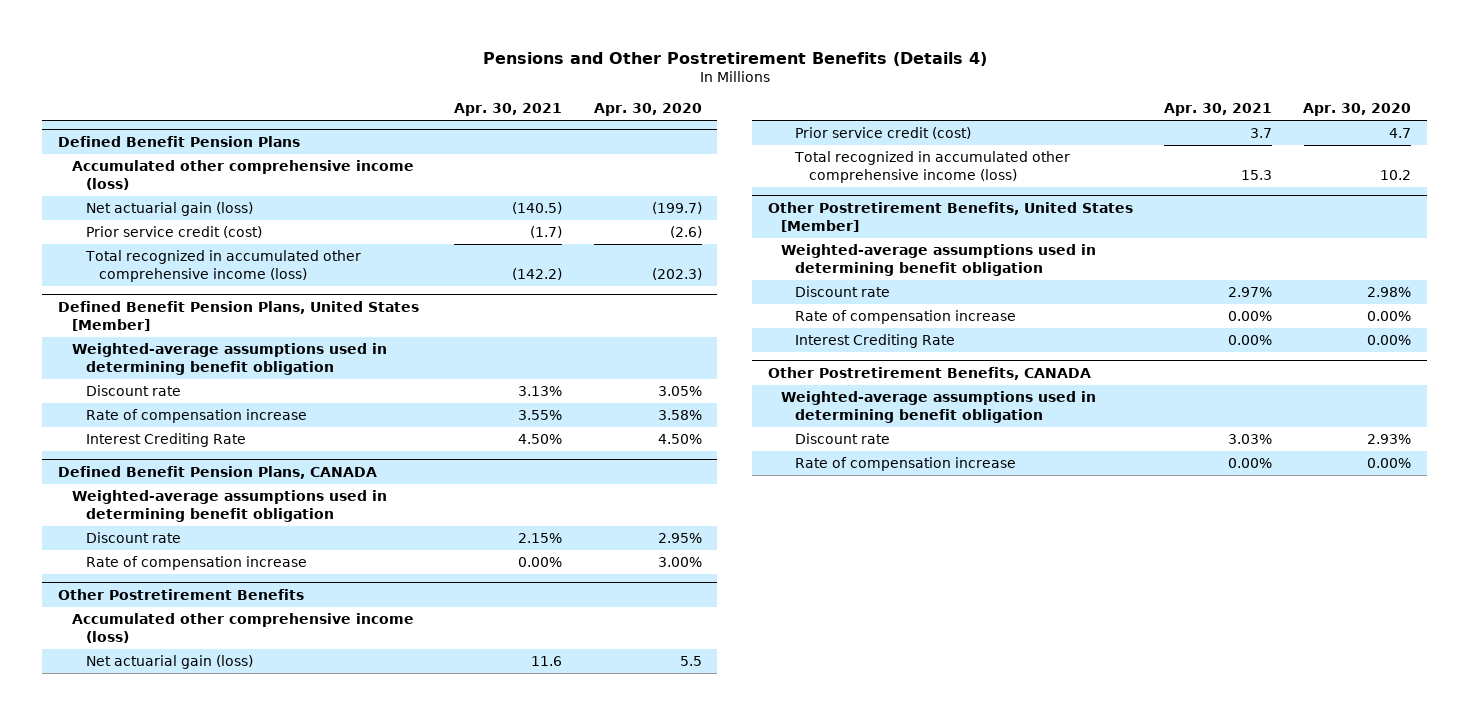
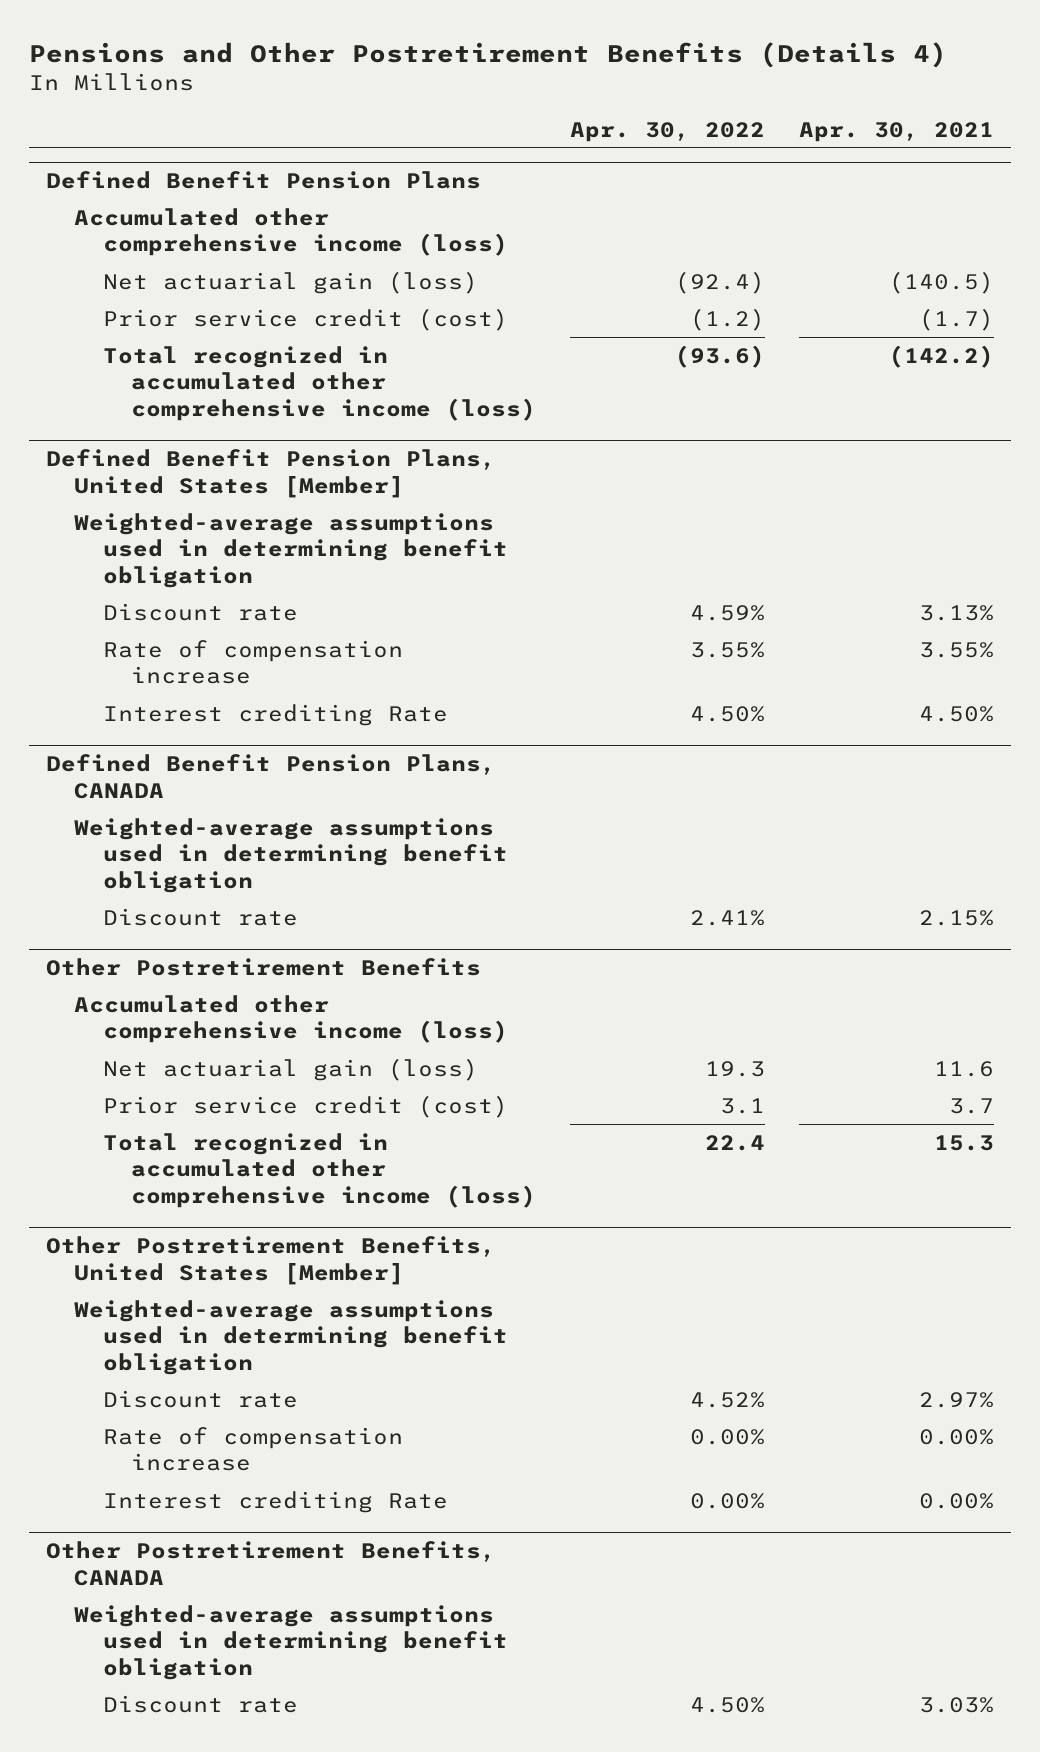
[593,103,702,117] Apr. 30, 2020 -> none
none -> [569,121,765,142] Apr. 30, 2022
[85,432,246,447] Interest Crediting Rate -> [102,703,448,726] Interest crediting Rate
[85,555,307,570] Rate of compensation increase -> none
[795,333,956,348] Interest Crediting Rate -> [102,1490,448,1513] Interest crediting Rate
[795,456,1017,471] Rate of compensation increase -> none

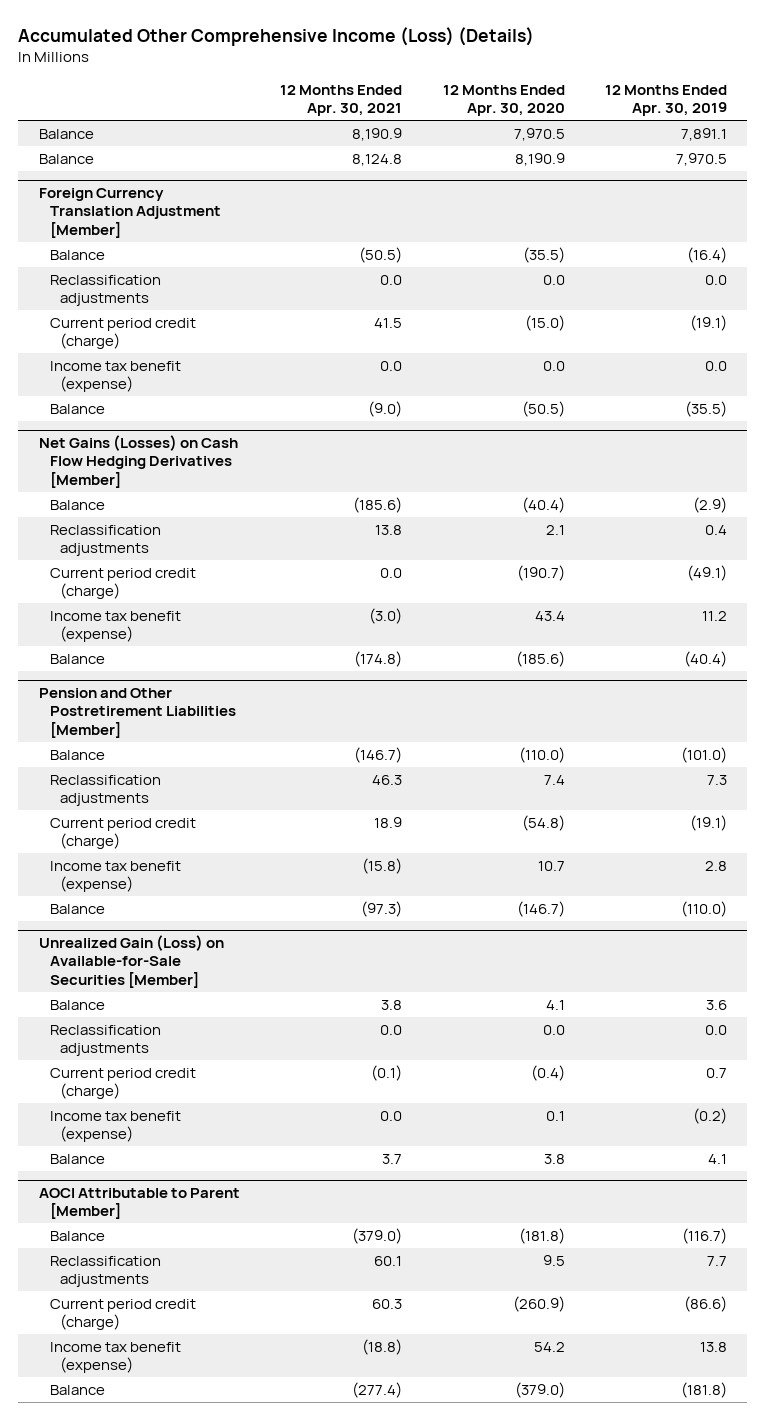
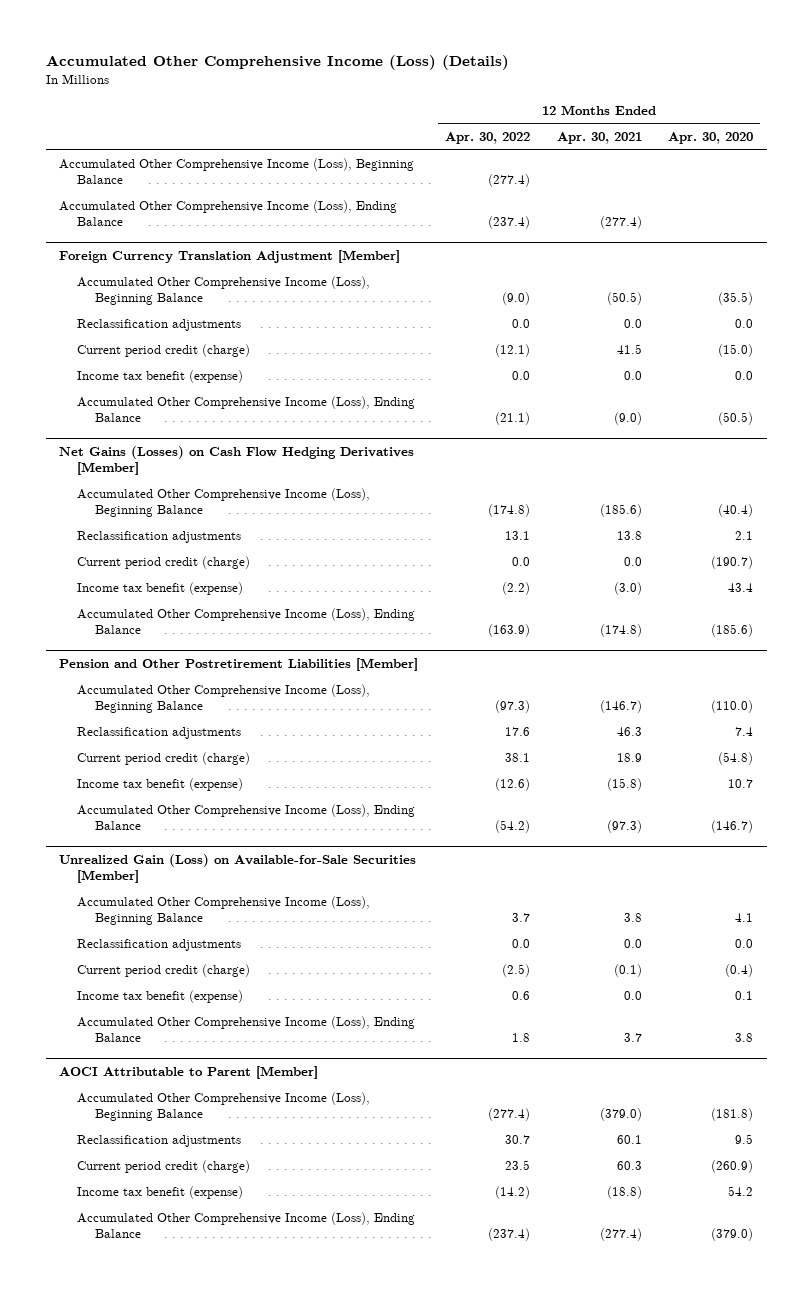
[605,84,728,117] 12 Months Ended Apr. 30, 2019 -> none
none -> [444,131,530,144] Apr. 30, 2022
[38,128,94,139] Balance -> none
[38,153,94,164] Balance -> none
none -> [59,157,415,184] Accumulated Other Comprehensive Income (Loss), Beginning Balance
none -> [59,199,398,226] Accumulated Other Comprehensive Income (Loss), Ending Balance
[49,249,105,260] Balance -> [76,275,370,305] Accumulated Other Comprehensive Income (Loss), Beginning Balance
[49,403,105,414] Balance -> [76,395,415,422] Accumulated Other Comprehensive Income (Loss), Ending Balance
[49,499,105,510] Balance -> [76,487,370,517] Accumulated Other Comprehensive Income (Loss), Beginning Balance
[49,653,105,664] Balance -> [76,607,415,634] Accumulated Other Comprehensive Income (Loss), Ending Balance
[49,749,105,760] Balance -> [76,683,370,713] Accumulated Other Comprehensive Income (Loss), Beginning Balance
[49,903,105,914] Balance -> [76,803,415,830] Accumulated Other Comprehensive Income (Loss), Ending Balance
[49,999,105,1010] Balance -> [76,895,370,925] Accumulated Other Comprehensive Income (Loss), Beginning Balance
[49,1153,105,1164] Balance -> [76,1015,415,1042] Accumulated Other Comprehensive Income (Loss), Ending Balance
[49,1230,105,1241] Balance -> [76,1091,370,1121] Accumulated Other Comprehensive Income (Loss), Beginning Balance
[49,1384,105,1395] Balance -> [76,1211,415,1238] Accumulated Other Comprehensive Income (Loss), Ending Balance

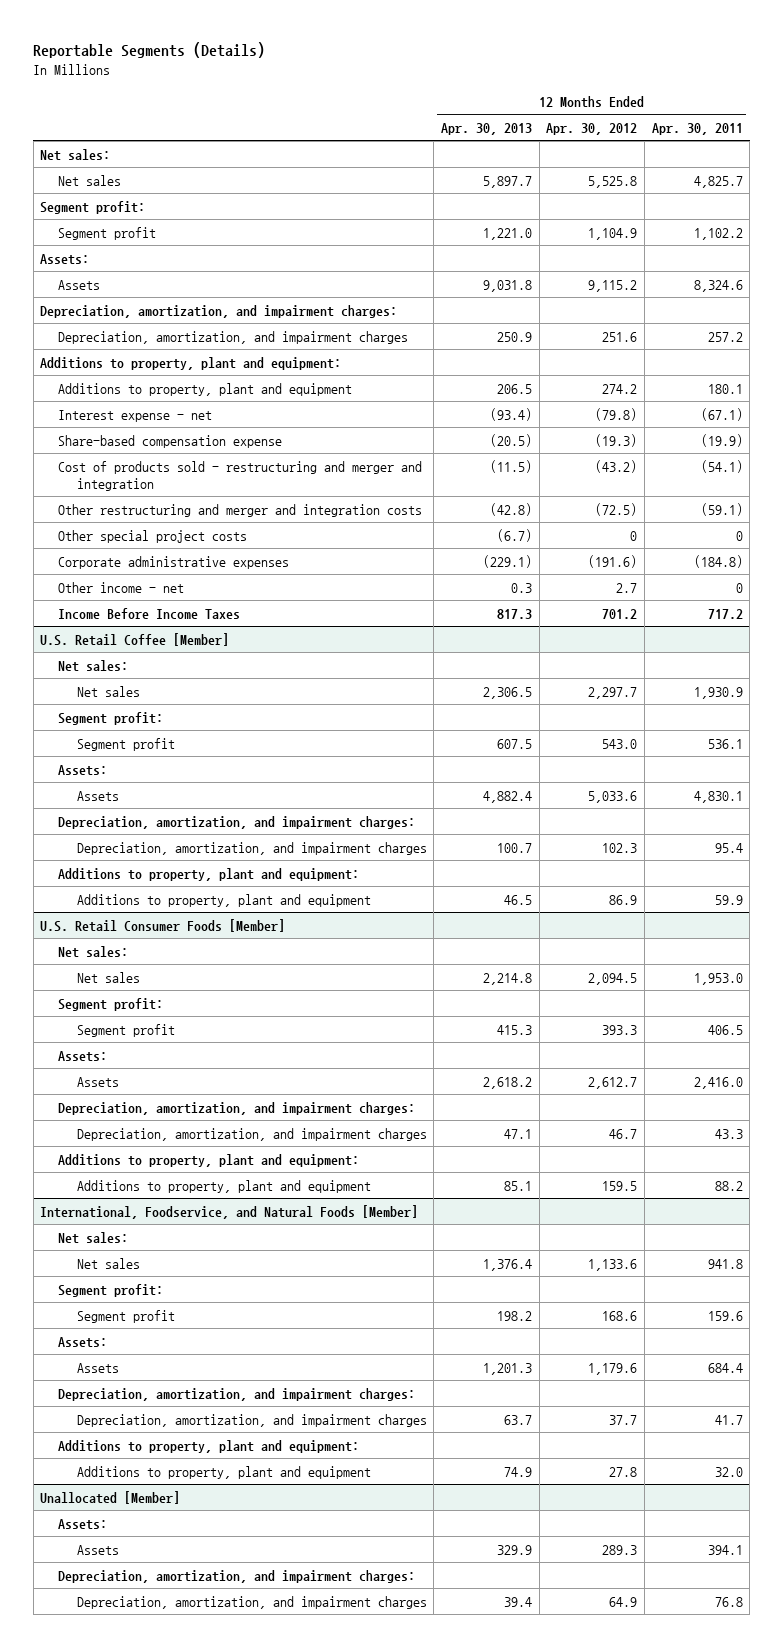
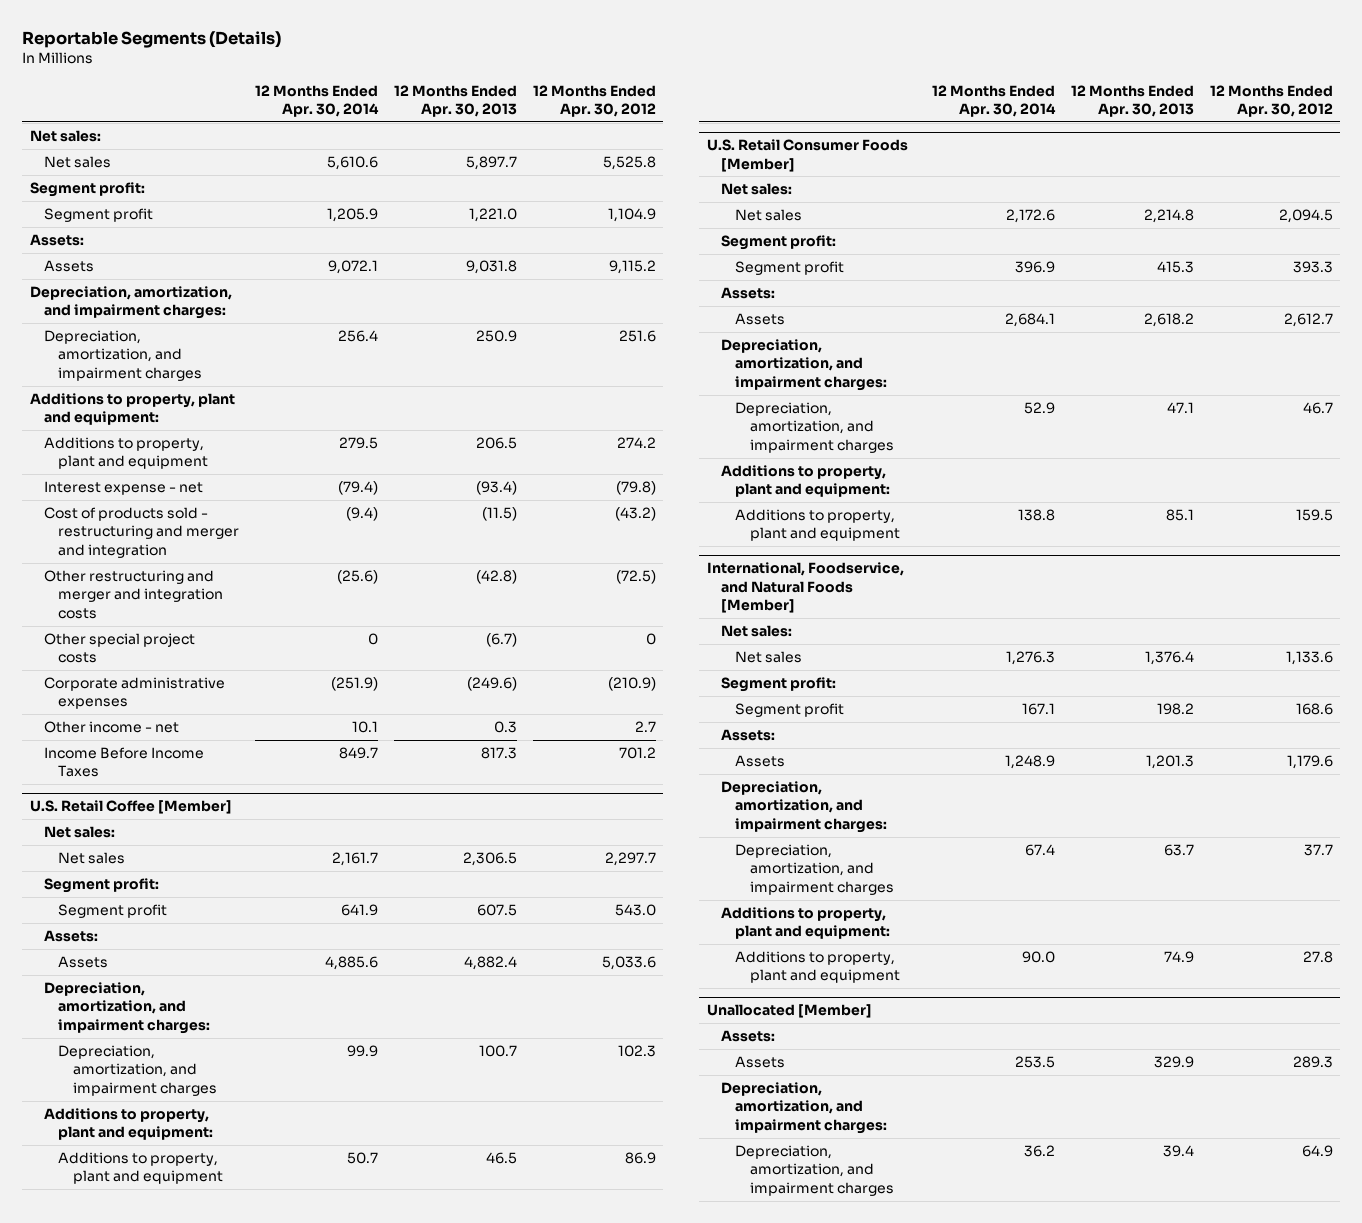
[651,122,743,135] Apr. 30, 2011 -> none
none -> [255,84,380,117] 12 Months Ended Apr. 30, 2014
[58,434,283,448] Share-based compensation expense -> none
[482,554,532,568] (229.1) -> [466,677,517,692] (249.6)
[588,554,638,568] (191.6) -> [607,677,656,692] (210.9)

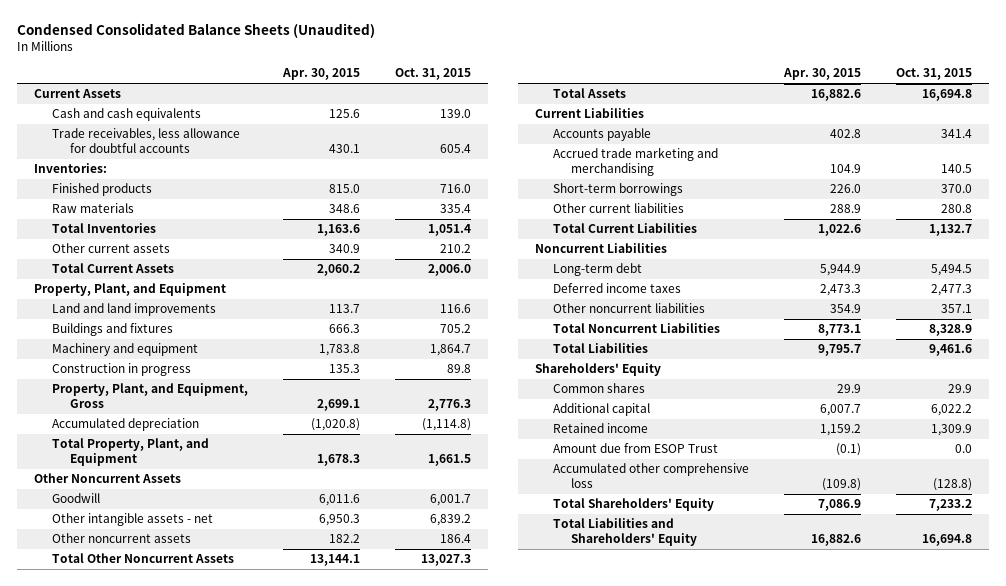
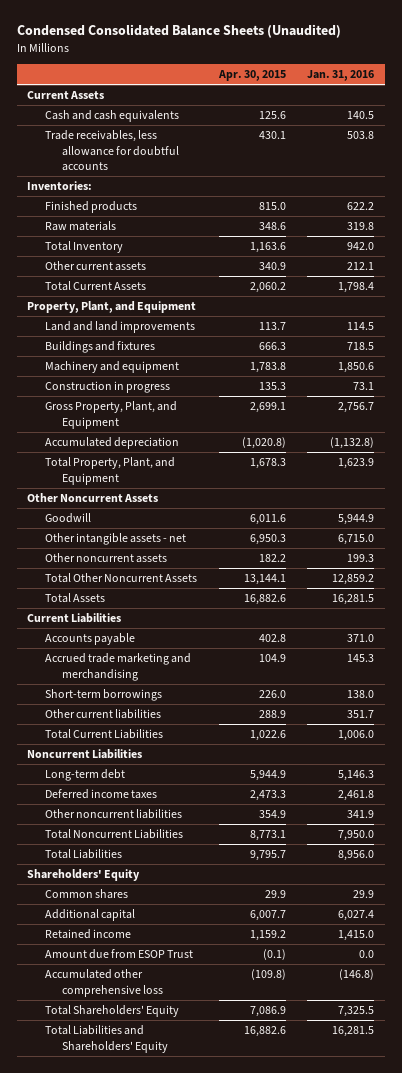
[394,68,471,81] Oct. 31, 2015 -> none
none -> [307,70,375,82] Jan. 31, 2016
[52,223,157,234] Total Inventories -> [44,241,123,254] Total Inventory
[52,383,249,409] Property, Plant, and Equipment, Gross -> [44,401,177,429] Gross Property, Plant, and Equipment

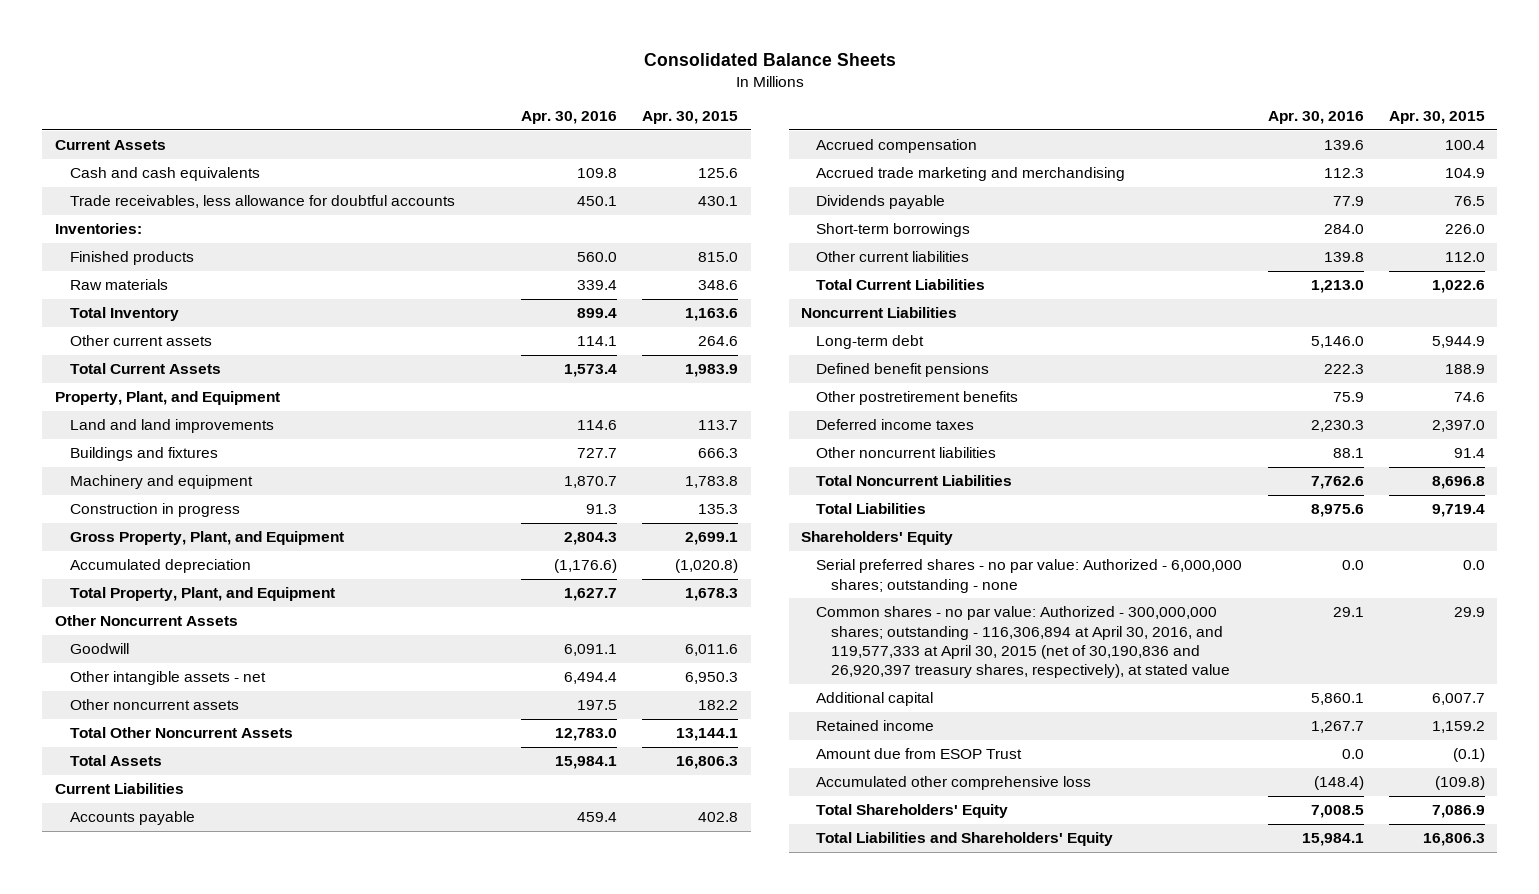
[16,24,341,39] Condensed Consolidated Balance Sheets (Unaudited) -> [643,52,896,66] Consolidated Balance Sheets
[307,70,375,82] Jan. 31, 2016 -> none
none -> [520,111,617,125] Apr. 30, 2016
[258,262,286,271] 340.9 -> [698,336,739,347] 264.6
[249,282,286,294] 2,060.2 -> [685,364,739,378] 1,983.9
[243,594,286,606] 16,882.6 -> [676,756,739,770] 16,806.3
none -> [816,139,978,154] Accrued compensation
none -> [816,195,946,210] Dividends payable
[258,710,286,719] 288.9 -> [1444,252,1485,263] 112.0
none -> [816,363,990,378] Defined benefit pensions
none -> [816,391,1019,406] Other postretirement benefits
[249,790,286,802] 2,473.3 -> [1431,420,1485,433] 2,397.0
[258,810,286,819] 354.9 -> [1453,448,1485,459] 91.4
[249,830,286,842] 8,773.1 -> [1431,476,1485,490] 8,696.8
[249,850,286,862] 9,795.7 -> [1431,504,1485,518] 9,719.4
none -> [816,559,1243,593] Serial preferred shares - no par value: Authorized - 6,000,000 shares; outstanding - none
[44,889,128,900] Common shares -> [816,606,1231,679] Common shares - no par value: Authorized - 300,000,000 shares; outstanding - 116,306,894 at April 30, 2016, and 119,577,333 at April 30, 2015 (net of 30,190,836 and 26,920,397 treasury shares, respectively), at stated value
[243,1026,286,1038] 16,882.6 -> [1422,833,1485,847] 16,806.3

